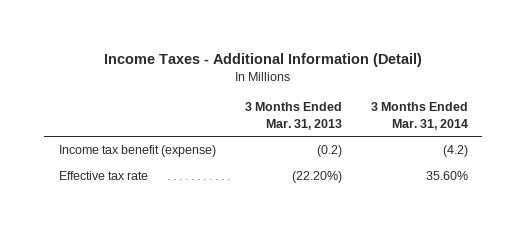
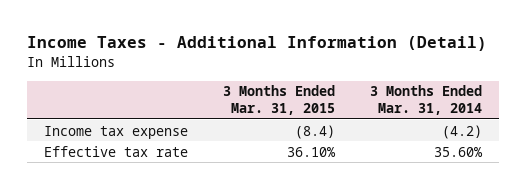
[244,102,342,130] 3 Months Ended Mar. 31, 2013 -> none
none -> [223,85,336,115] 3 Months Ended Mar. 31, 2015
[58,145,216,158] Income tax benefit (expense) -> [44,125,189,139] Income tax expense

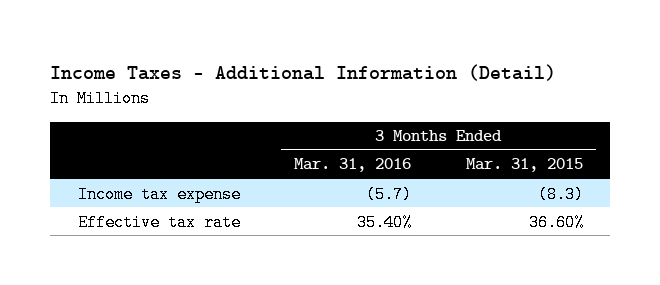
[369,85,482,115] 3 Months Ended Mar. 31, 2014 -> none
none -> [294,158,412,173] Mar. 31, 2016
[295,124,336,139] (8.4) -> [537,185,584,203] (8.3)
[287,146,337,157] 36.10% -> [528,213,584,231] 36.60%

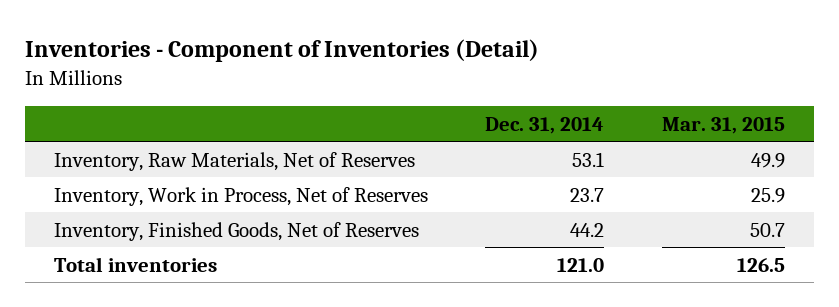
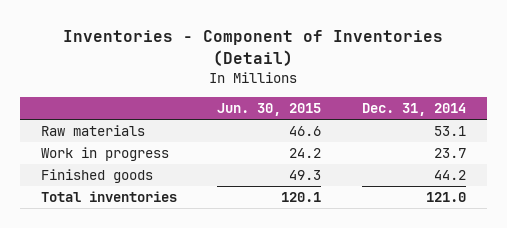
[662,116,786,134] Mar. 31, 2015 -> none
none -> [217,103,322,117] Jun. 30, 2015
[53,151,415,171] Inventory, Raw Materials, Net of Reserves -> [40,125,145,137] Raw materials
[53,186,428,206] Inventory, Work in Process, Net of Reserves -> [40,147,169,162] Work in progress
[53,221,419,241] Inventory, Finished Goods, Net of Reserves -> [40,169,153,184] Finished goods

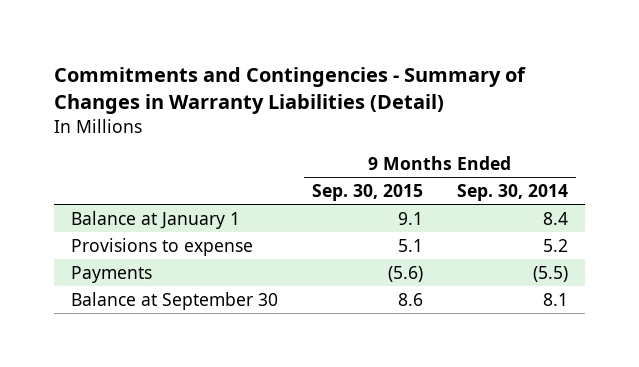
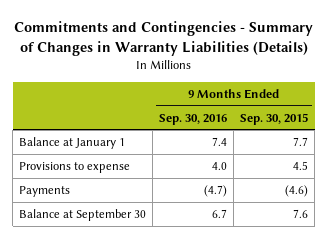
[54,66,527,114] Commitments and Contingencies - Summary of Changes in Warranty Liabilities (Detail) -> [13,21,313,57] Commitments and Contingencies - Summary of Changes in Warranty Liabilities (Details)
[456,184,568,202] Sep. 30, 2014 -> none
none -> [159,113,228,125] Sep. 30, 2016
[398,211,424,225] 9.1 -> [293,136,309,146] 7.7
[398,238,424,252] 5.1 -> [293,160,309,170] 4.5
[388,265,424,282] (5.6) -> [285,184,309,197] (4.6)
[398,292,424,306] 8.6 -> [293,208,309,218] 7.6

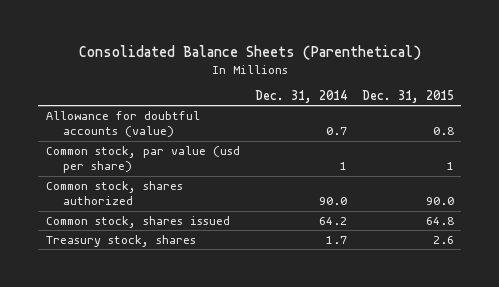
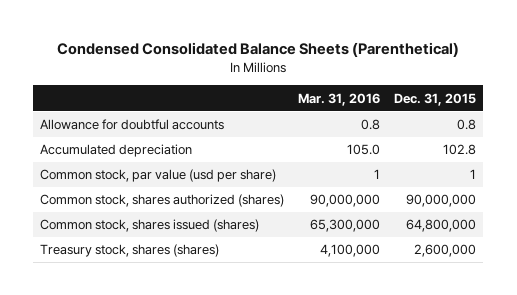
[78,45,421,61] Consolidated Balance Sheets (Parenthetical) -> [57,41,460,57] Condensed Consolidated Balance Sheets (Parenthetical)
[254,90,347,104] Dec. 31, 2014 -> none
none -> [298,92,381,106] Mar. 31, 2016
[45,110,200,138] Allowance for doubtful accounts (value) -> [40,119,225,131] Allowance for doubtful accounts
none -> [40,144,193,158] Accumulated depreciation
[45,180,183,206] Common stock, shares authorized -> [40,194,285,208] Common stock, shares authorized (shares)
[425,197,454,206] 90.0 -> [406,194,477,208] 90,000,000
[45,215,230,228] Common stock, shares issued -> [40,219,260,233] Common stock, shares issued (shares)
[425,216,454,225] 64.8 -> [406,219,477,233] 64,800,000
[45,234,196,247] Treasury stock, shares -> [40,244,220,258] Treasury stock, shares (shares)
[432,235,454,244] 2.6 -> [414,244,477,258] 2,600,000

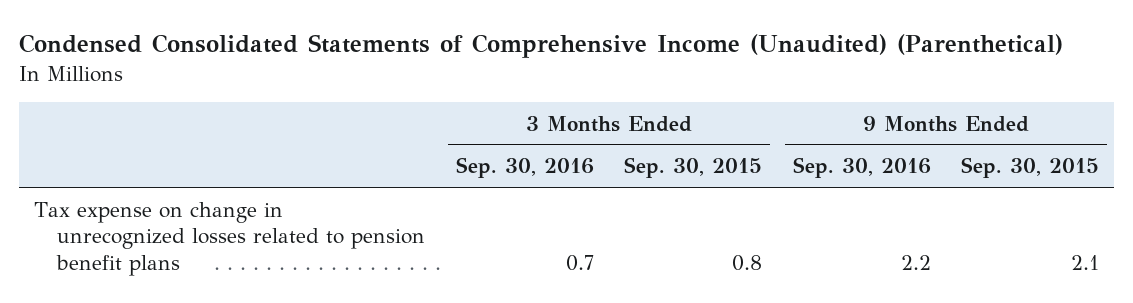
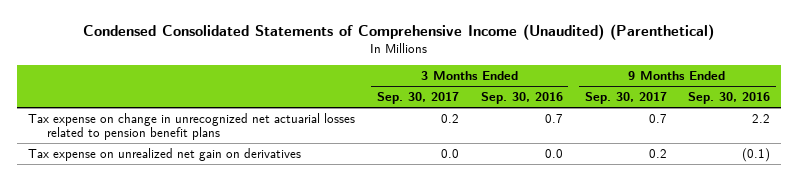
[624,157,763,179] Sep. 30, 2015 -> none
[961,157,1100,179] Sep. 30, 2015 -> none
none -> [376,91,459,104] Sep. 30, 2017
none -> [584,91,667,104] Sep. 30, 2017
[34,201,426,276] Tax expense on change in unrecognized losses related to pension benefit plans -> [27,112,355,141] Tax expense on change in unrecognized net actuarial losses related to pension benefit plans
none -> [27,147,301,161] Tax expense on unrealized net gain on derivatives

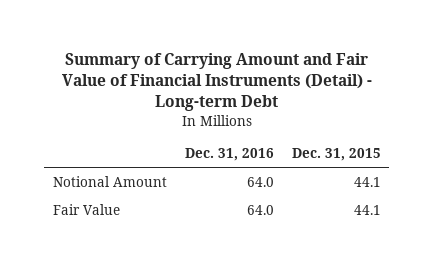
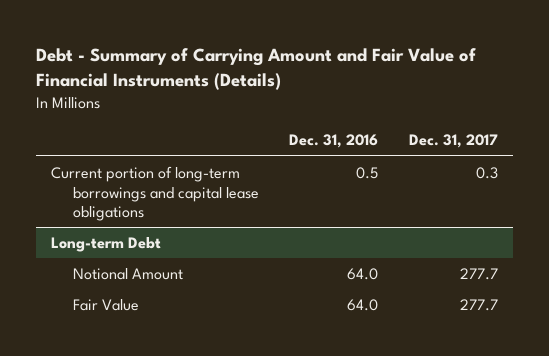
[61,53,372,112] Summary of Carrying Amount and Fair Value of Financial Instruments (Detail) - Long-term Debt -> [36,48,477,91] Debt - Summary of Carrying Amount and Fair Value of Financial Instruments (Details)
[291,148,381,162] Dec. 31, 2015 -> none
none -> [408,134,498,149] Dec. 31, 2017
none -> [51,165,259,222] Current portion of long-term borrowings and capital lease obligations
none -> [51,236,162,252] Long-term Debt

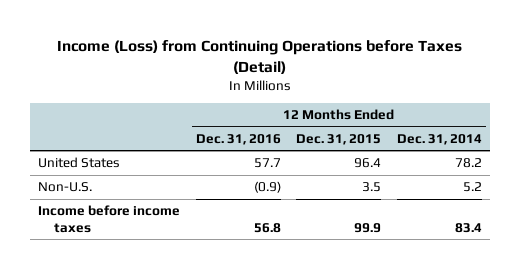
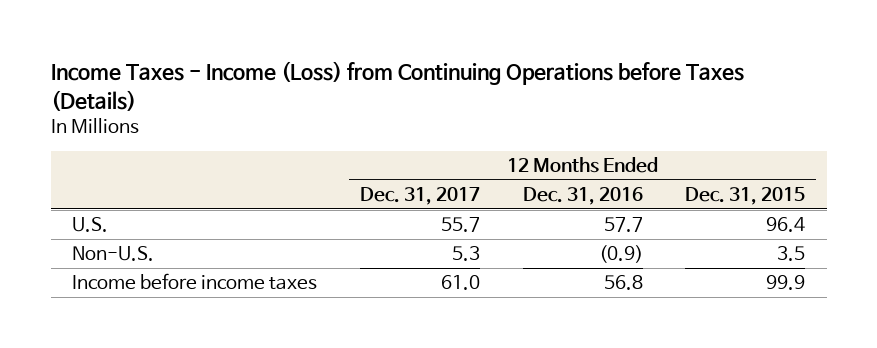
[57,39,463,74] Income (Loss) from Continuing Operations before Taxes (Detail) -> [50,61,744,111] Income Taxes - Income (Loss) from Continuing Operations before Taxes (Details)
[397,133,483,145] Dec. 31, 2014 -> none
none -> [359,187,480,206] Dec. 31, 2017
[38,157,121,169] United States -> [72,217,109,233] U.S.

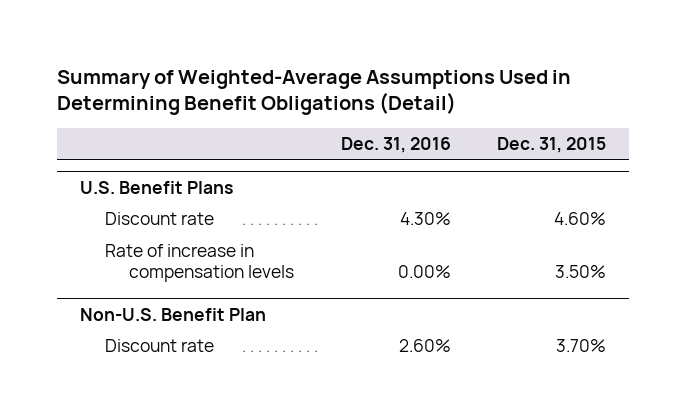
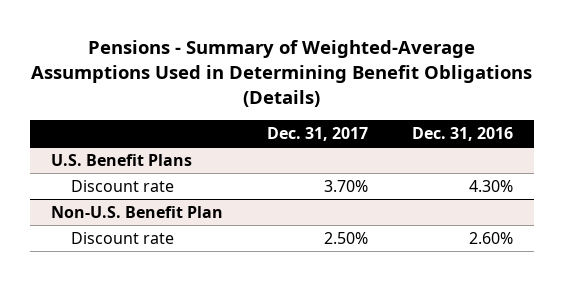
[56,69,571,116] Summary of Weighted-Average Assumptions Used in Determining Benefit Obligations (Detail) -> [30,40,532,107] Pensions - Summary of Weighted-Average Assumptions Used in Determining Benefit Obligations (Details)
[497,137,607,154] Dec. 31, 2015 -> none
none -> [266,126,368,141] Dec. 31, 2017
[104,244,295,282] Rate of increase in compensation levels -> none

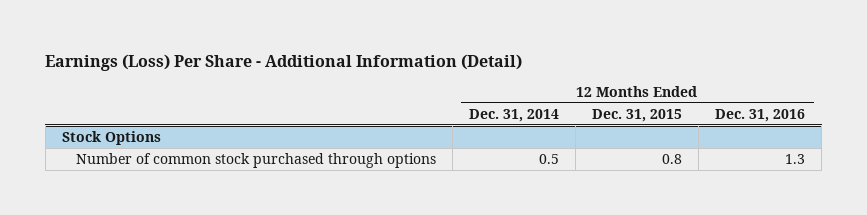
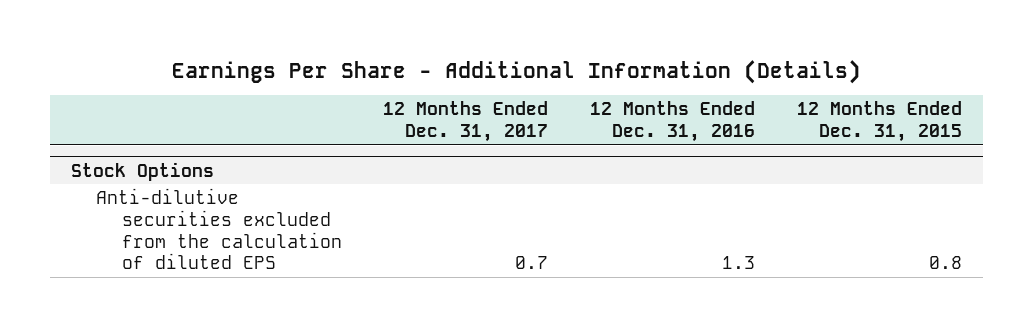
[45,53,523,71] Earnings (Loss) Per Share - Additional Information (Detail) -> [171,59,861,84] Earnings Per Share - Additional Information (Details)
[469,108,560,122] Dec. 31, 2014 -> none
none -> [383,101,549,143] 12 Months Ended Dec. 31, 2017
[76,153,437,169] Number of common stock purchased through options -> [96,188,342,270] Anti-dilutive securities excluded from the calculation of diluted EPS

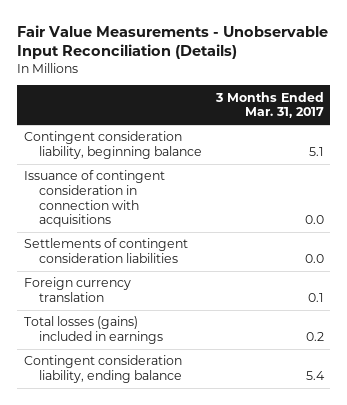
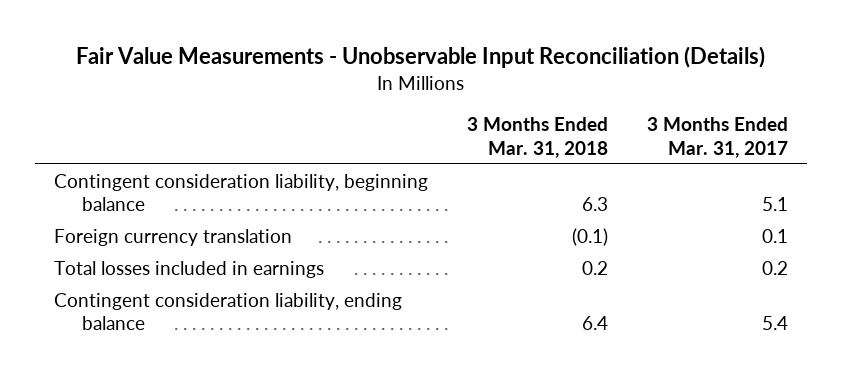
none -> [466,117,608,158] 3 Months Ended Mar. 31, 2018
[23,170,165,228] Issuance of contingent consideration in connection with acquisitions -> none
[23,238,188,264] Settlements of contingent consideration liabilities -> none
[23,316,164,345] Total losses (gains) included in earnings -> [54,260,325,278] Total losses included in earnings

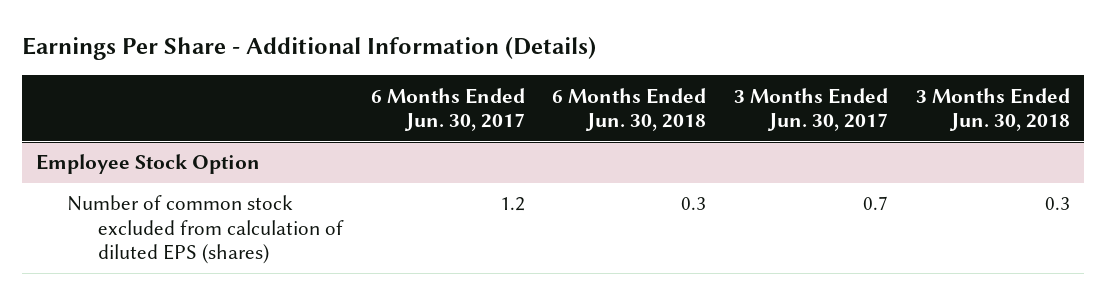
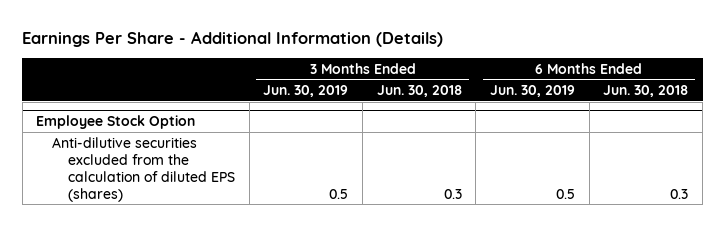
[370,87,525,132] 6 Months Ended Jun. 30, 2017 -> none
[734,87,889,132] 3 Months Ended Jun. 30, 2017 -> none
none -> [263,85,349,98] Jun. 30, 2019
none -> [490,85,576,98] Jun. 30, 2019
[66,195,345,265] Number of common stock excluded from calculation of diluted EPS (shares) -> [52,136,236,202] Anti-dilutive securities excluded from the calculation of diluted EPS (shares)

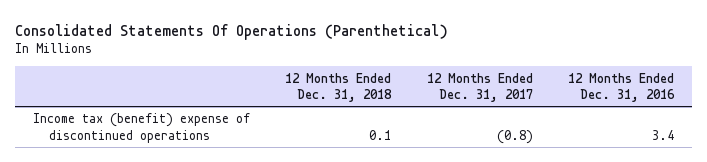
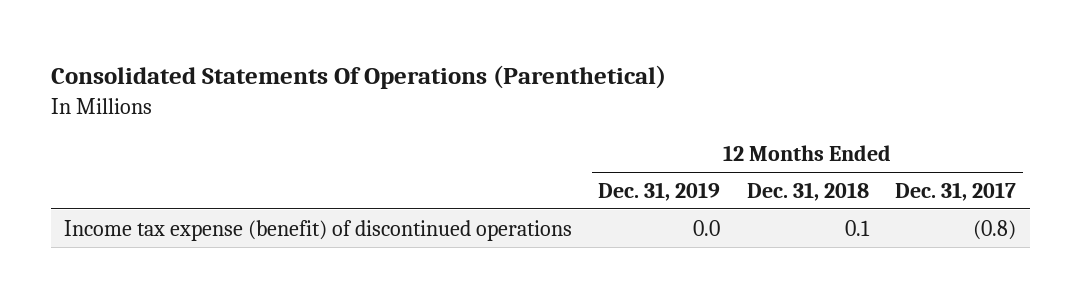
[568,72,676,103] 12 Months Ended Dec. 31, 2016 -> none
none -> [598,181,721,201] Dec. 31, 2019
[33,113,251,143] Income tax (benefit) expense of discontinued operations -> [64,219,573,241] Income tax expense (benefit) of discontinued operations

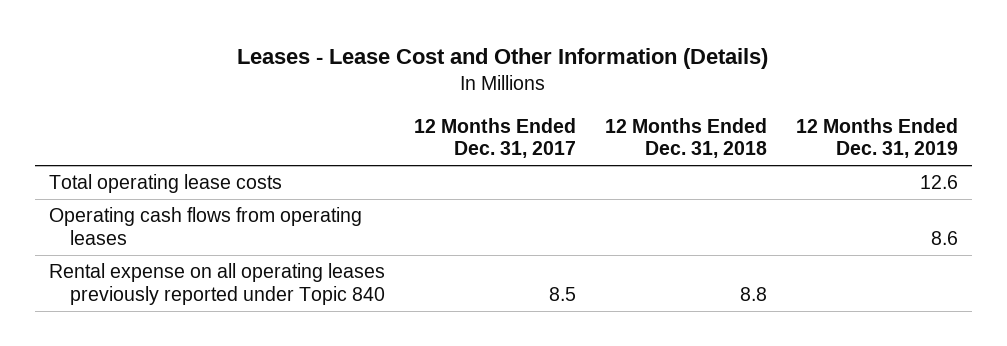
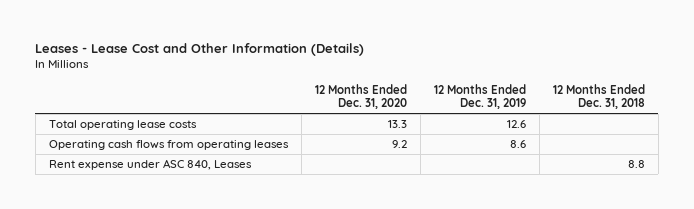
[413,118,576,159] 12 Months Ended Dec. 31, 2017 -> none
none -> [314,83,407,109] 12 Months Ended Dec. 31, 2020
[48,263,386,305] Rental expense on all operating leases previously reported under Topic 840 -> [48,159,252,171] Rent expense under ASC 840, Leases

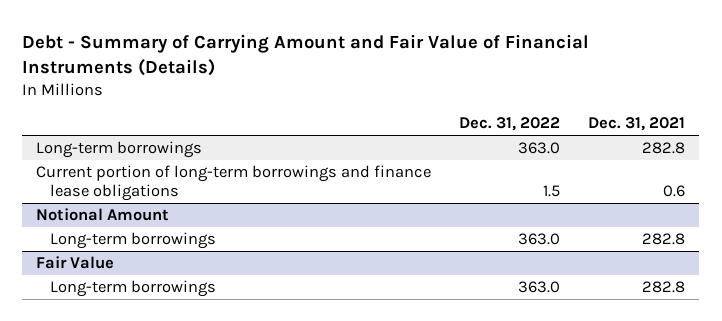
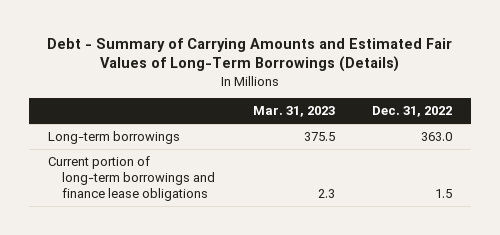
[22,33,590,77] Debt - Summary of Carrying Amount and Fair Value of Financial Instruments (Details) -> [47,37,453,73] Debt - Summary of Carrying Amounts and Estimated Fair Values of Long-Term Borrowings (Details)
[588,117,686,132] Dec. 31, 2021 -> none
none -> [252,106,335,118] Mar. 31, 2023
[36,207,170,221] Notional Amount -> none
[50,231,217,249] Long-term borrowings -> none
[36,255,115,269] Fair Value -> none
[50,279,217,297] Long-term borrowings -> none

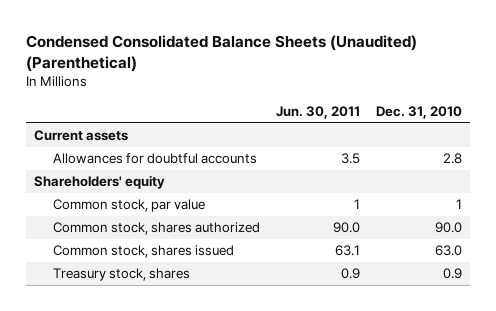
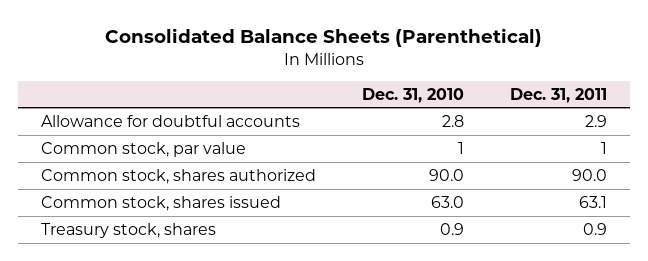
[26,35,418,72] Condensed Consolidated Balance Sheets (Unaudited) (Parenthetical) -> [105,27,543,47] Consolidated Balance Sheets (Parenthetical)
[275,105,360,119] Jun. 30, 2011 -> none
none -> [510,87,608,103] Dec. 31, 2011
[34,130,129,142] Current assets -> none
[34,175,166,190] Shareholders' equity -> none
[52,153,257,165] Allowances for doubtful accounts -> [41,114,301,127] Allowance for doubtful accounts

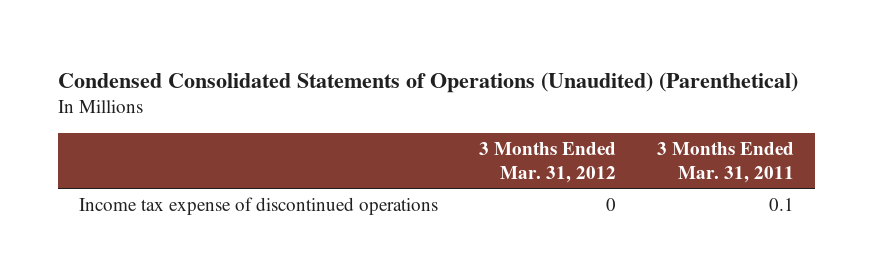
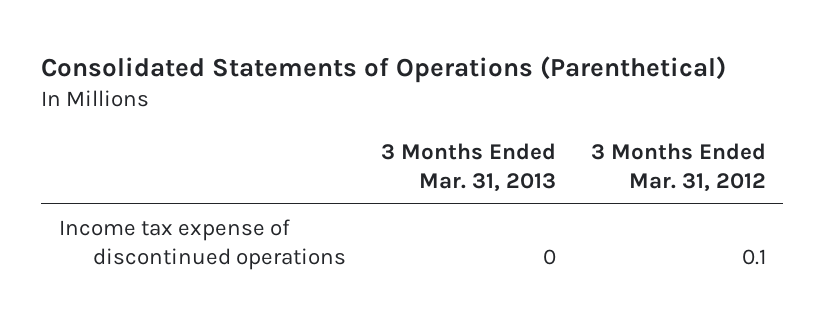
[57,71,798,93] Condensed Consolidated Statements of Operations (Unaudited) (Parenthetical) -> [41,55,727,83] Consolidated Statements of Operations (Parenthetical)
[657,141,795,183] 3 Months Ended Mar. 31, 2011 -> none
none -> [381,142,557,192] 3 Months Ended Mar. 31, 2013
[605,198,616,212] 0 -> [741,248,766,265] 0.1

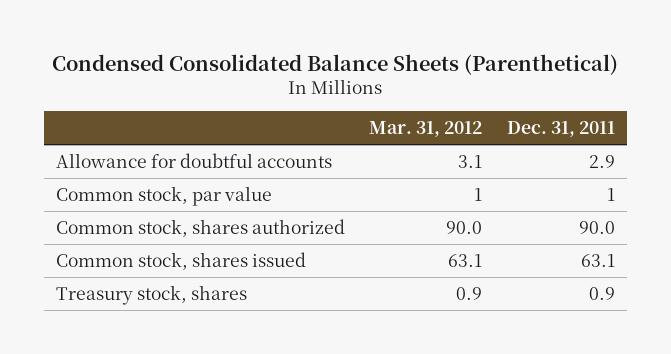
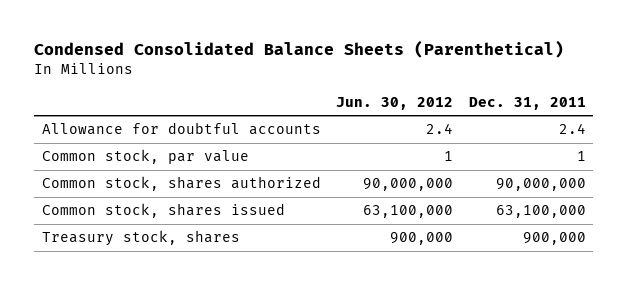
[369,121,483,138] Mar. 31, 2012 -> none
none -> [336,96,454,110] Jun. 30, 2012
[588,154,615,168] 2.9 -> [558,123,586,135] 2.4
[578,220,615,234] 90.0 -> [495,178,586,192] 90,000,000
[580,253,615,267] 63.1 -> [495,205,586,219] 63,100,000
[588,286,615,300] 0.9 -> [522,232,586,246] 900,000

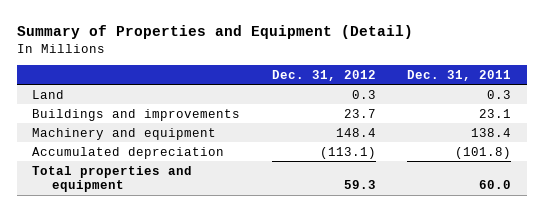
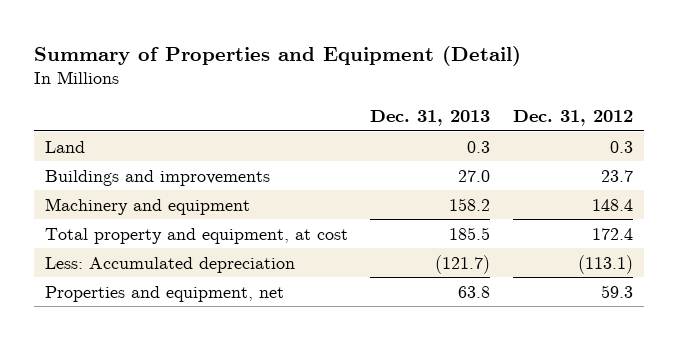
[406,69,511,81] Dec. 31, 2011 -> none
none -> [370,110,491,127] Dec. 31, 2013
none -> [44,227,348,244] Total property and equipment, at cost
[32,146,225,159] Accumulated depreciation -> [44,256,295,273] Less: Accumulated depreciation
[32,165,193,193] Total properties and equipment -> [44,285,284,302] Properties and equipment, net

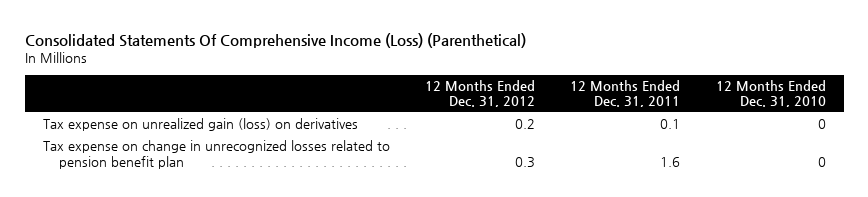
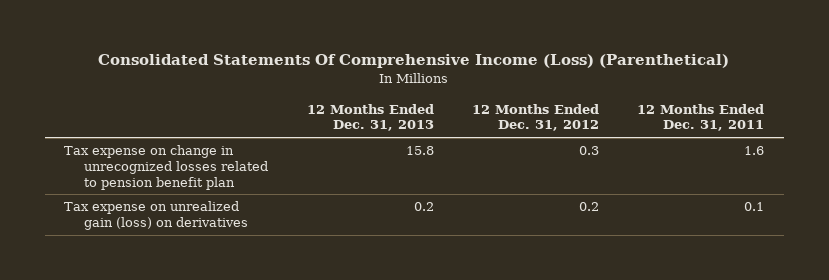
[715,80,826,108] 12 Months Ended Dec. 31, 2010 -> none
none -> [306,103,434,132] 12 Months Ended Dec. 31, 2013
[42,118,358,132] Tax expense on unrealized gain (loss) on derivatives -> [64,201,249,231] Tax expense on unrealized gain (loss) on derivatives

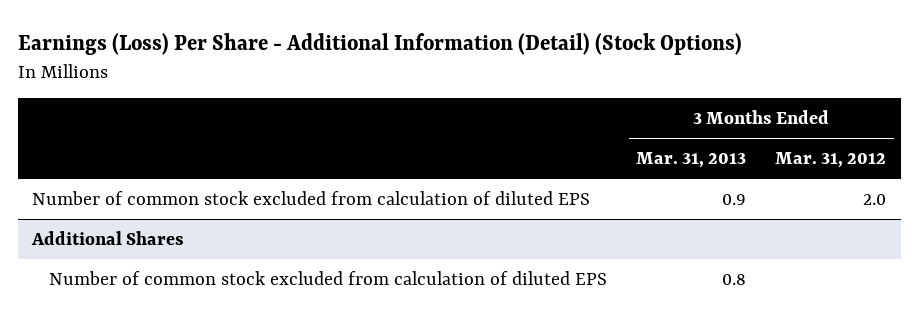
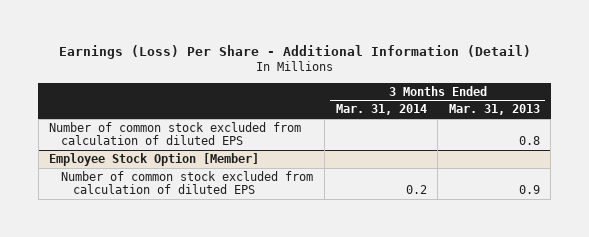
[17,32,742,55] Earnings (Loss) Per Share - Additional Information (Detail) (Stock Options) -> [58,44,531,59] Earnings (Loss) Per Share - Additional Information (Detail)
[775,152,887,169] Mar. 31, 2012 -> none
none -> [335,104,427,116] Mar. 31, 2014
[32,190,591,205] Number of common stock excluded from calculation of diluted EPS -> none
[31,230,185,245] Additional Shares -> none
none -> [49,153,260,167] Employee Stock Option [Member]
none -> [61,171,314,195] Number of common stock excluded from calculation of diluted EPS

